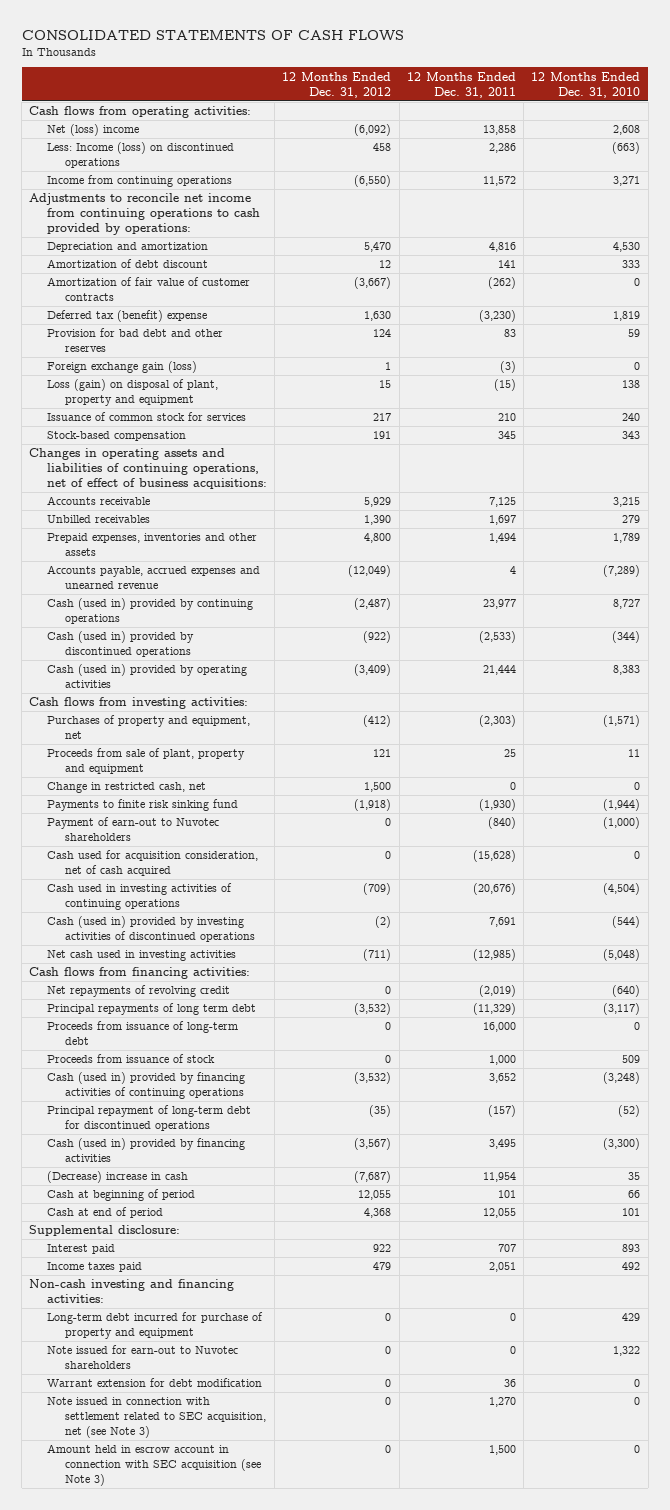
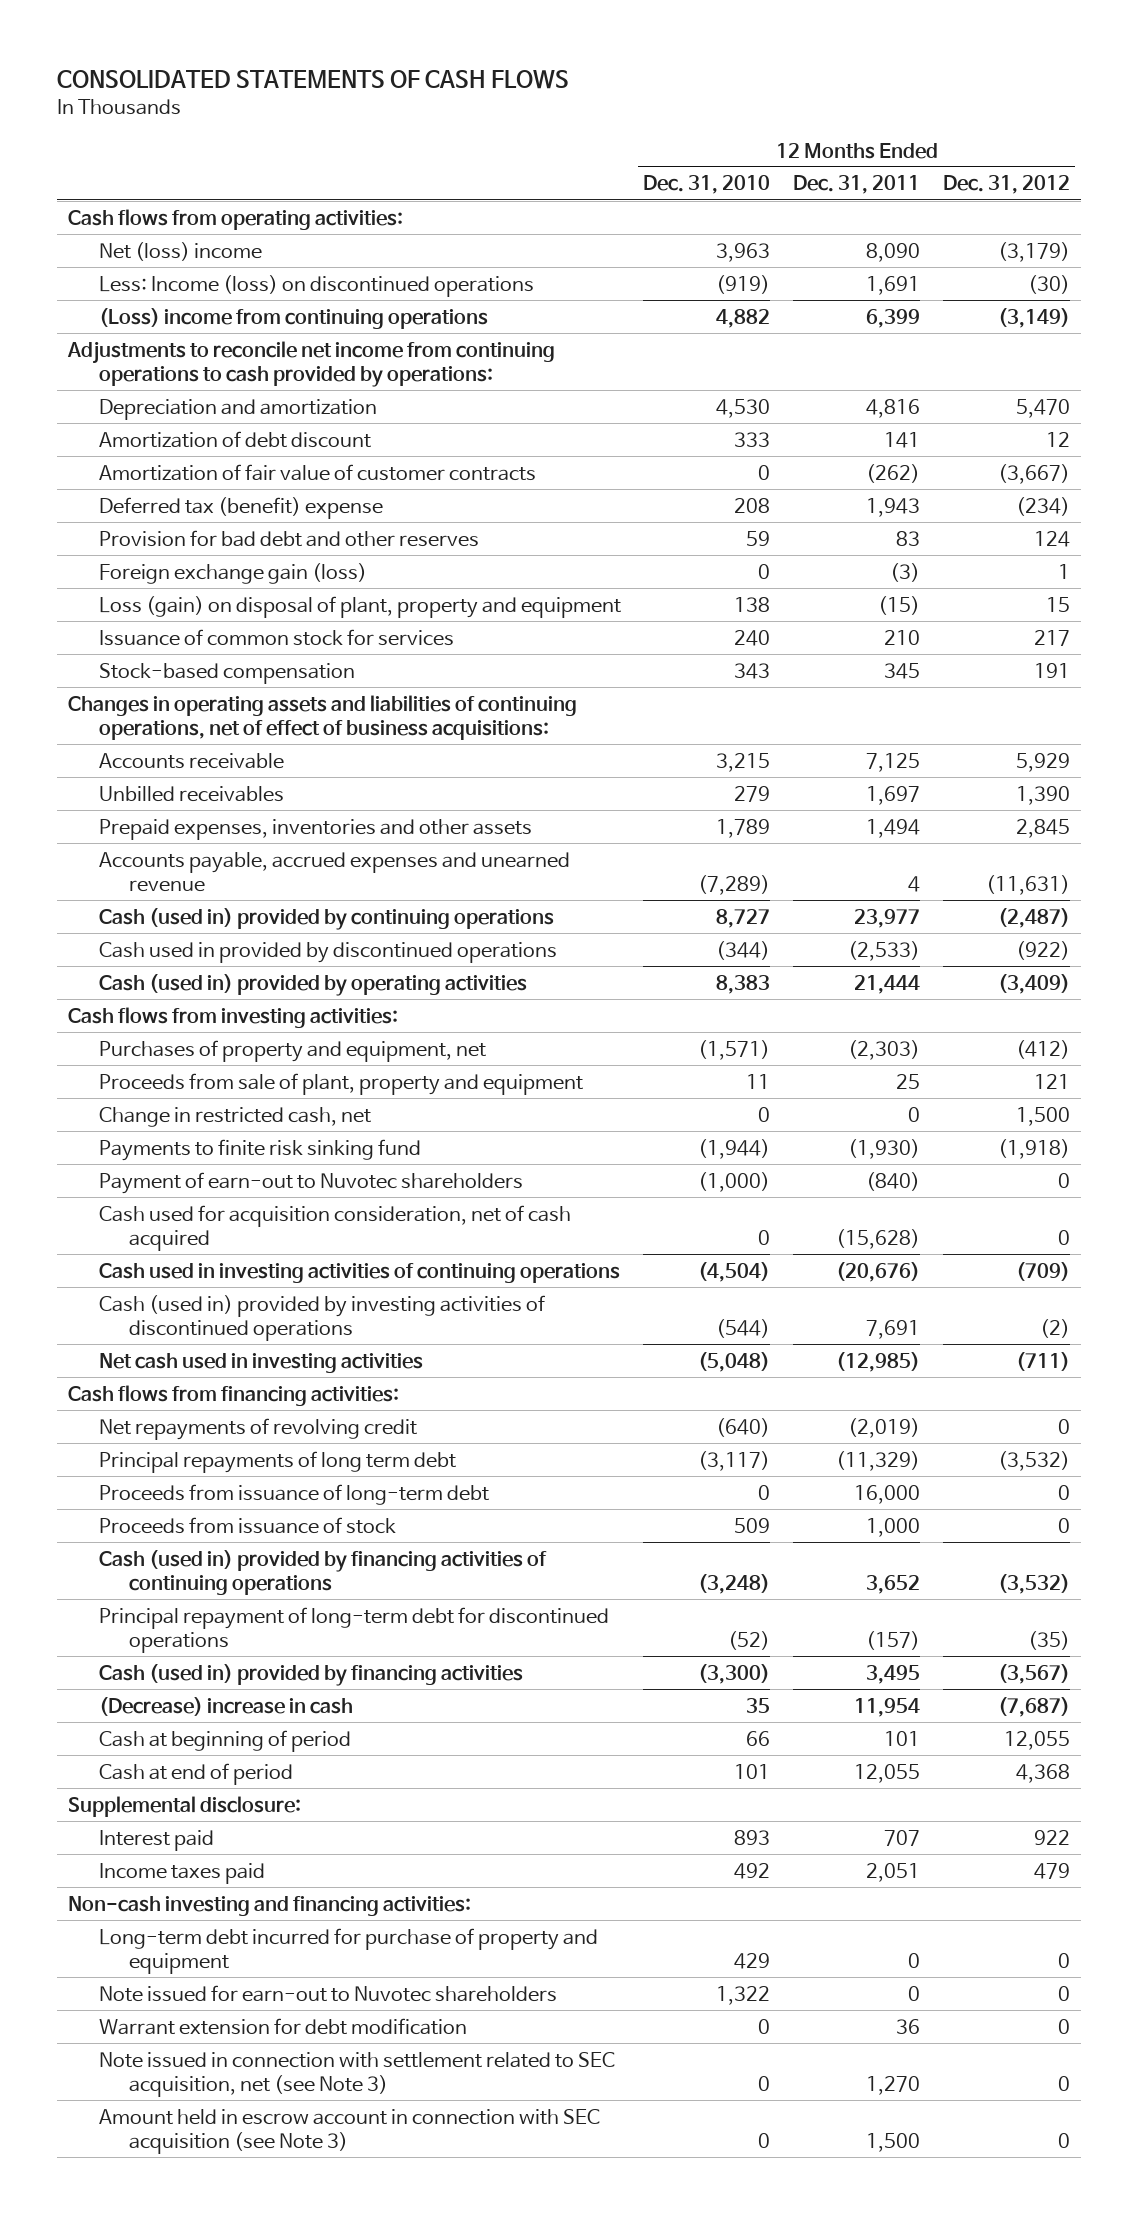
[354,124,392,137] (6,092) -> [997,241,1070,262] (3,179)
[482,125,516,136] 13,858 -> [866,242,921,262] 8,090
[613,125,641,136] 2,608 -> [716,242,771,262] 3,963
[373,143,392,152] 458 -> [1027,274,1070,294] (30)
[488,143,516,154] 2,286 -> [866,275,921,295] 1,691
[612,142,641,155] (663) -> [716,274,771,294] (919)
[47,175,233,188] Income from continuing operations -> [98,307,488,329] (Loss) income from continuing operations
[354,175,392,188] (6,550) -> [997,307,1070,328] (3,149)
[482,176,516,187] 11,572 -> [866,308,921,328] 6,399
[613,176,641,187] 3,271 -> [716,308,771,328] 4,882
[364,311,392,322] 1,630 -> [1015,496,1070,516] (234)
[478,310,516,323] (3,230) -> [866,497,921,517] 1,943
[613,311,641,322] 1,819 -> [734,497,771,513] 208
[364,533,392,544] 4,800 -> [1015,818,1070,838] 2,845
[348,565,392,578] (12,049) -> [985,874,1070,895] (11,631)
[47,631,195,658] Cash (used in) provided by discontinued operations -> [98,941,557,963] Cash used in provided by discontinued operations

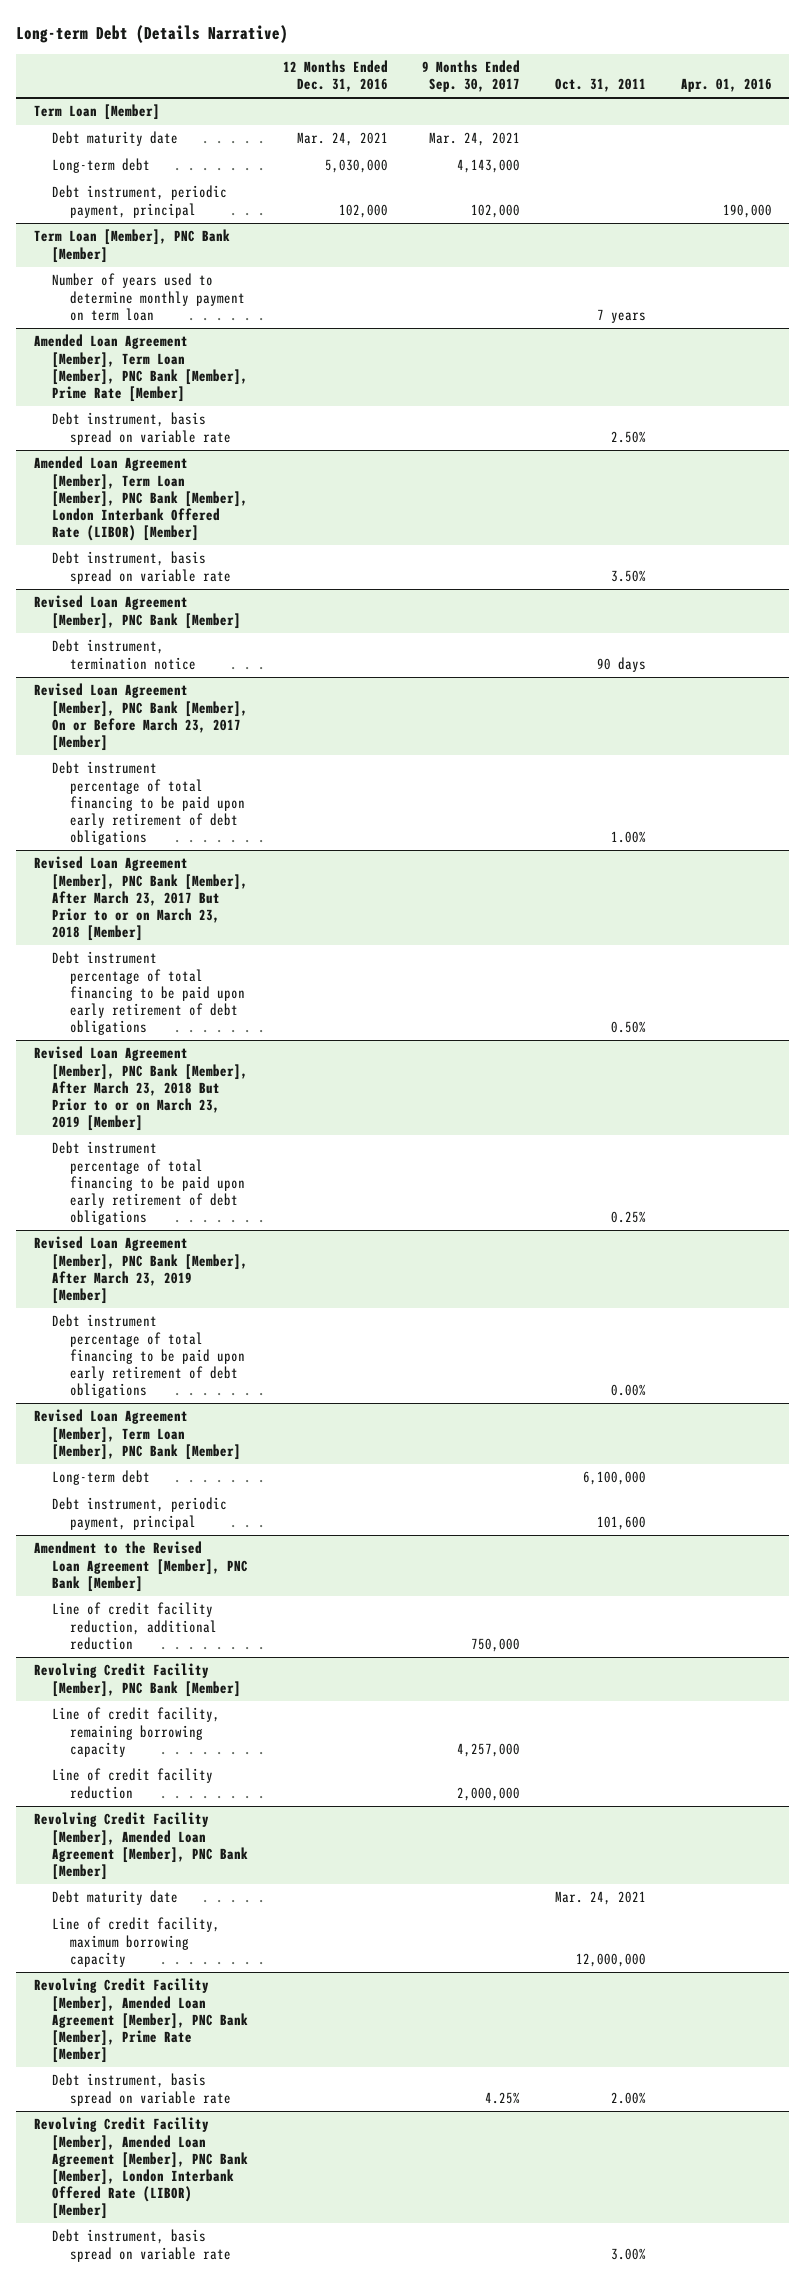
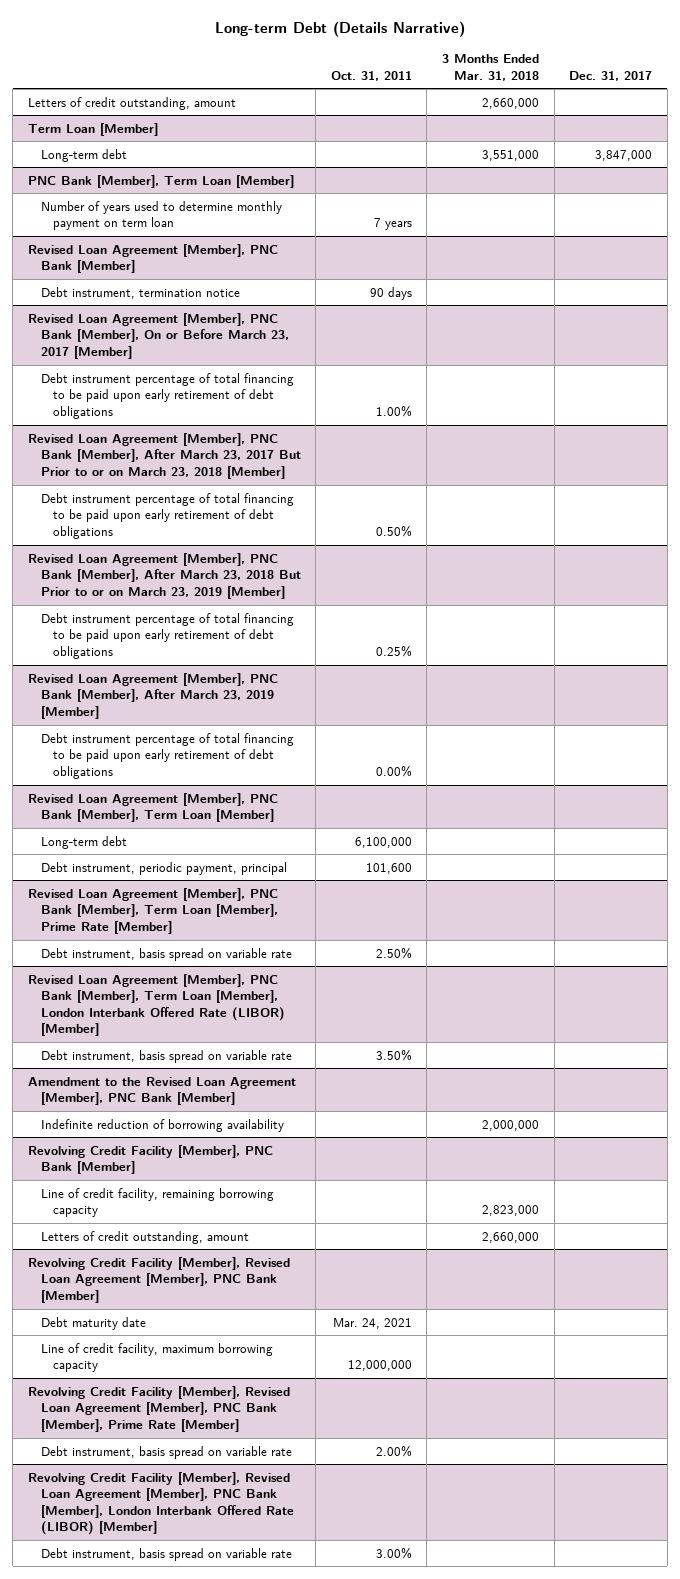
[282,60,388,93] 12 Months Ended Dec. 31, 2016 -> none
[422,60,521,93] 9 Months Ended Sep. 30, 2017 -> none
[680,78,772,93] Apr. 01, 2016 -> none
none -> [442,54,540,81] 3 Months Ended Mar. 31, 2018
none -> [569,70,653,81] Dec. 31, 2017
none -> [28,96,237,110] Letters of credit outstanding, amount
[51,131,178,147] Debt maturity date -> none
[51,185,227,218] Debt instrument, periodic payment, principal -> none
[33,229,230,263] Term Loan [Member], PNC Bank [Member] -> [28,174,295,188] PNC Bank [Member], Term Loan [Member]
[33,334,248,402] Amended Loan Agreement [Member], Term Loan [Member], PNC Bank [Member], Prime Rate [Member] -> none
[51,412,232,445] Debt instrument, basis spread on variable rate -> none
[33,456,248,541] Amended Loan Agreement [Member], Term Loan [Member], PNC Bank [Member], London Interbank Offered Rate (LIBOR) [Member] -> none
[51,551,232,584] Debt instrument, basis spread on variable rate -> none
[33,1409,241,1460] Revised Loan Agreement [Member], Term Loan [Member], PNC Bank [Member] -> [28,792,279,823] Revised Loan Agreement [Member], PNC Bank [Member], Term Loan [Member]
none -> [28,887,279,934] Revised Loan Agreement [Member], PNC Bank [Member], Term Loan [Member], Prime Rate [Member]
none -> [40,947,292,961] Debt instrument, basis spread on variable rate
none -> [28,973,285,1037] Revised Loan Agreement [Member], PNC Bank [Member], Term Loan [Member], London Interbank Offered Rate (LIBOR) [Member]
none -> [40,1049,292,1063] Debt instrument, basis spread on variable rate
[51,1602,218,1650] Line of credit facility reduction, additional reduction -> none
none -> [40,1118,284,1132] Indefinite reduction of borrowing availability
[51,1768,213,1799] Line of credit facility reduction -> none
none -> [40,1230,249,1244] Letters of credit outstanding, amount
[33,1812,248,1880] Revolving Credit Facility [Member], Amended Loan Agreement [Member], PNC Bank [Member] -> [28,1256,291,1303] Revolving Credit Facility [Member], Revised Loan Agreement [Member], PNC Bank [Member]
[33,1978,248,2063] Revolving Credit Facility [Member], Amended Loan Agreement [Member], PNC Bank [Member], Prime Rate [Member] -> [28,1385,291,1432] Revolving Credit Facility [Member], Revised Loan Agreement [Member], PNC Bank [Member], Prime Rate [Member]
[33,2117,248,2219] Revolving Credit Facility [Member], Amended Loan Agreement [Member], PNC Bank [Member], London Interbank Offered Rate (LIBOR) [Member] -> [28,1471,294,1536] Revolving Credit Facility [Member], Revised Loan Agreement [Member], PNC Bank [Member], London Interbank Offered Rate (LIBOR) [Member]

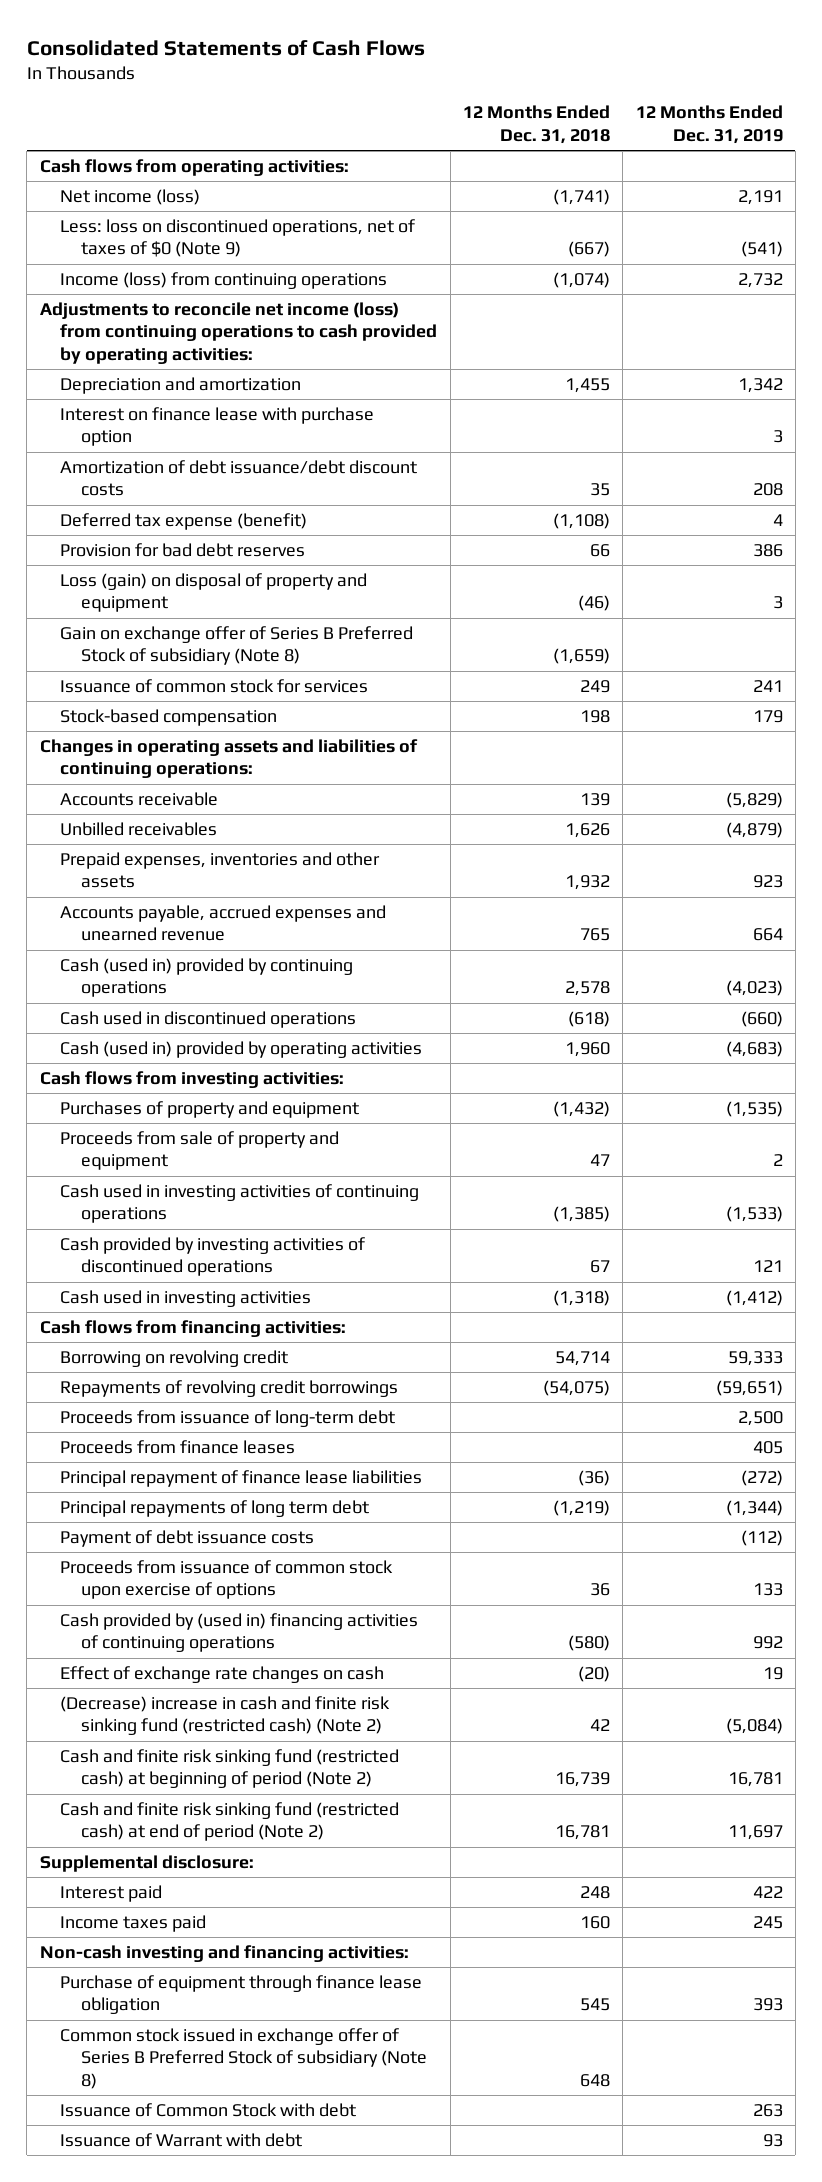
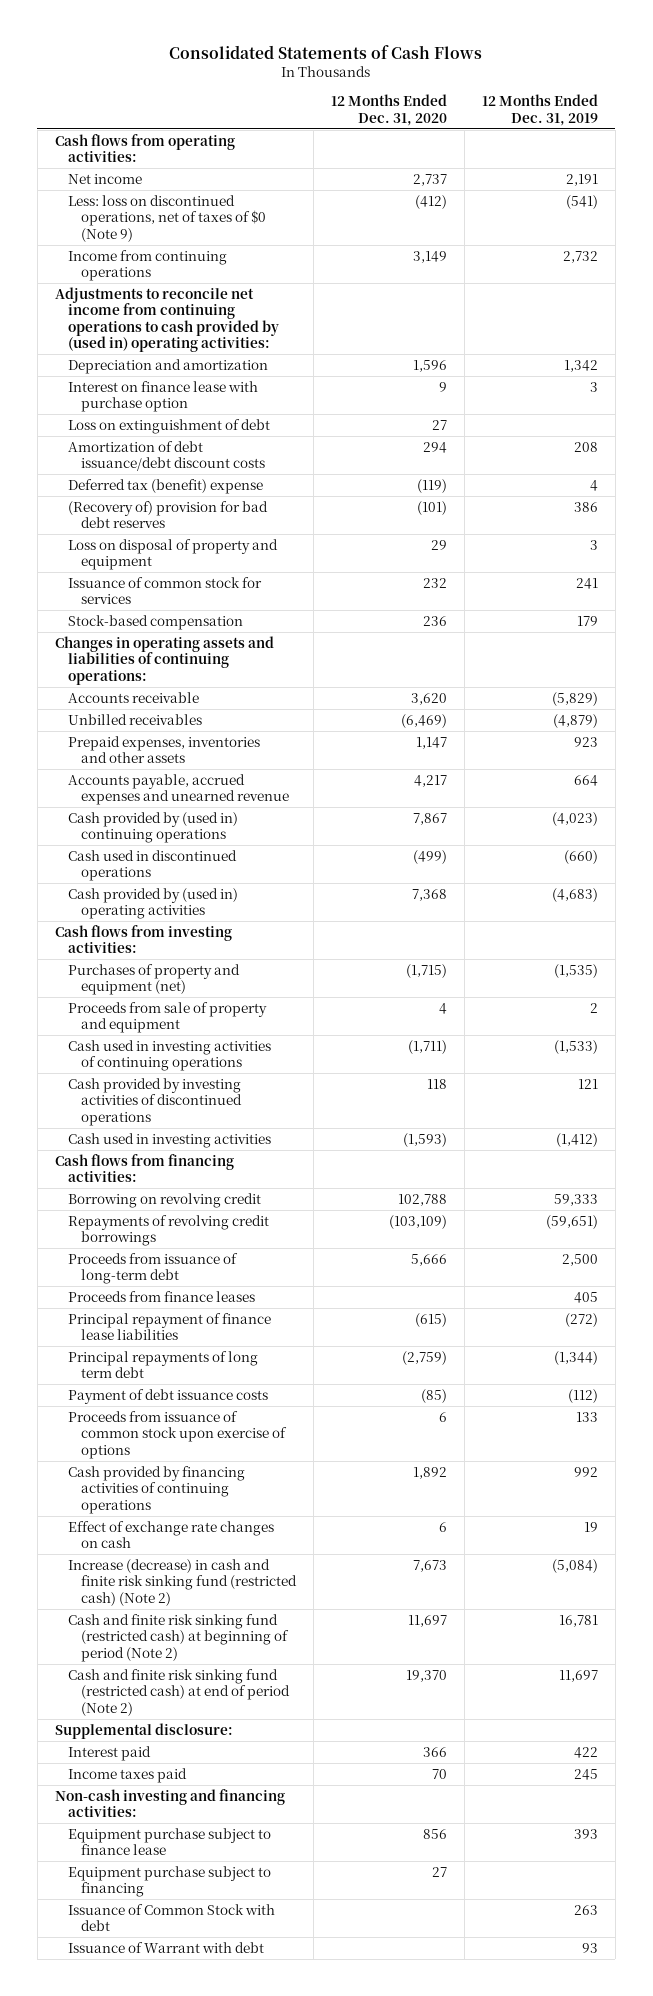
[462,105,610,144] 12 Months Ended Dec. 31, 2018 -> none
none -> [330,94,447,126] 12 Months Ended Dec. 31, 2020
[60,188,201,205] Net income (loss) -> [67,173,142,184] Net income
[60,271,388,289] Income (loss) from continuing operations -> [67,249,227,282] Income from continuing operations
[39,301,438,365] Adjustments to reconcile net income (loss) from continuing operations to cash provided by operating activities: -> [54,286,279,352] Adjustments to reconcile net income from continuing operations to cash provided by (used in) operating activities:
none -> [67,418,270,434] Loss on extinguishment of debt
[60,625,414,666] Gain on exchange offer of Series B Preferred Stock of subsidiary (Note 8) -> none
[60,512,308,530] Deferred tax expense (benefit) -> [67,478,263,494] Deferred tax (benefit) expense
[60,542,306,557] Provision for bad debt reserves -> [67,500,268,529] (Recovery of) provision for bad debt reserves
[60,572,368,613] Loss (gain) on disposal of property and equipment -> [67,538,278,571] Loss on disposal of property and equipment
[60,957,354,998] Cash (used in) provided by continuing operations -> [67,811,238,844] Cash provided by (used in) continuing operations
[60,1040,423,1058] Cash (used in) provided by operating activities -> [67,887,238,920] Cash provided by (used in) operating activities
[60,1100,360,1118] Purchases of property and equipment -> [67,963,240,996] Purchases of property and equipment (net)
[60,1612,419,1653] Cash provided by (used in) financing activities of continuing operations -> [67,1465,245,1514] Cash provided by financing activities of continuing operations
[60,1695,391,1736] (Decrease) increase in cash and finite risk sinking fund (restricted cash) (Note 2) -> [67,1558,297,1606] Increase (decrease) in cash and finite risk sinking fund (restricted cash) (Note 2)
[60,2027,427,2090] Common stock issued in exchange offer of Series B Preferred Stock of subsidiary (Note 8) -> none
[60,1974,423,2015] Purchase of equipment through finance lease obligation -> [67,1827,271,1856] Equipment purchase subject to finance lease
none -> [67,1865,271,1898] Equipment purchase subject to financing

